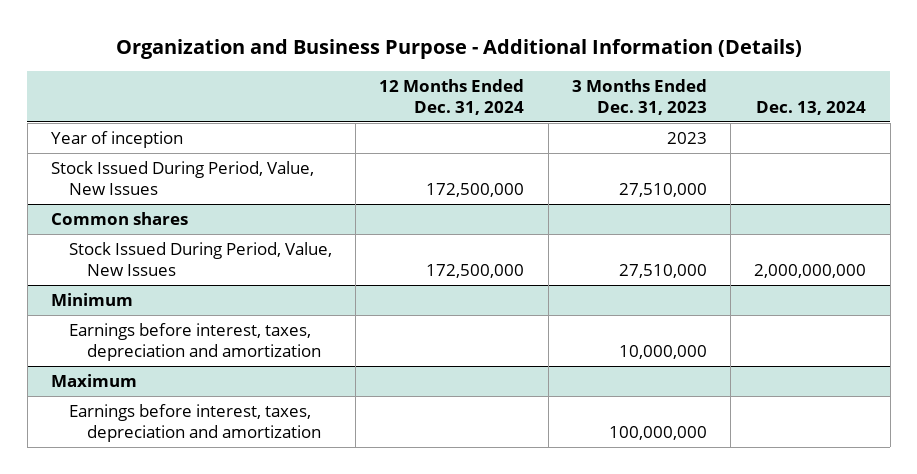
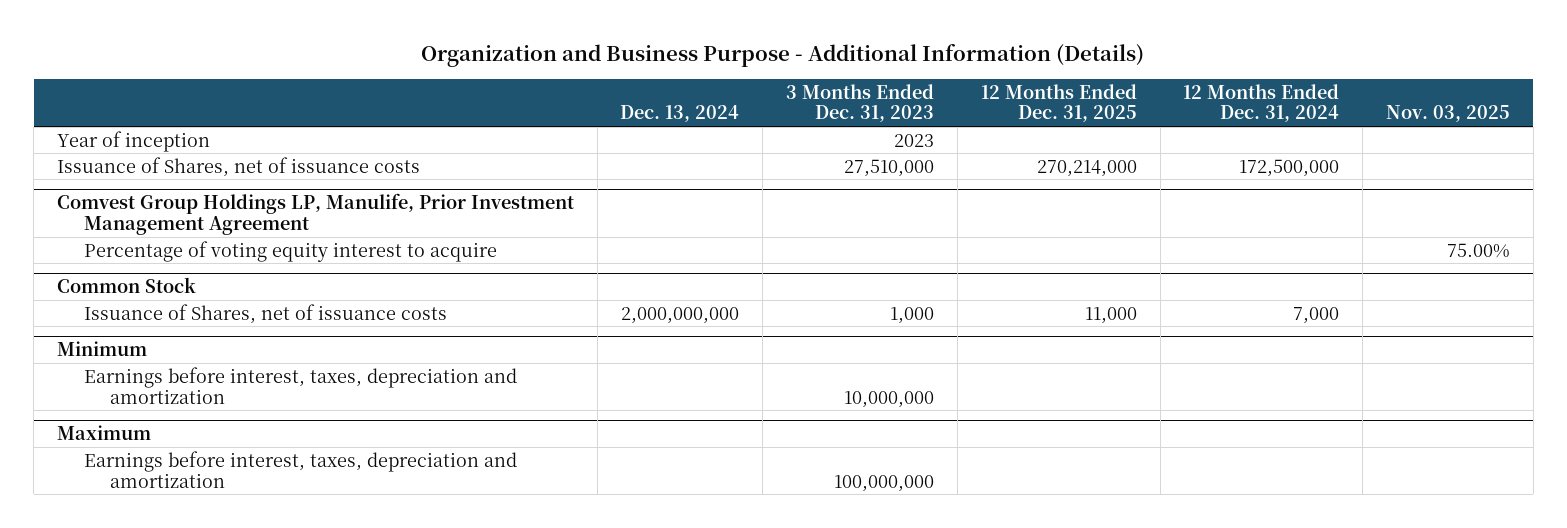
none -> [980,83,1137,123] 12 Months Ended Dec. 31, 2025
none -> [1386,105,1511,123] Nov. 03, 2025
[68,242,332,276] Stock Issued During Period, Value, New Issues -> none
[50,161,314,195] Stock Issued During Period, Value, New Issues -> [56,156,420,177] Issuance of Shares, net of issuance costs
none -> [56,193,574,235] Comvest Group Holdings LP, Manulife, Prior Investment Management Agreement
none -> [83,240,497,262] Percentage of voting equity interest to acquire
[50,212,188,226] Common shares -> [56,277,196,294] Common Stock
none -> [83,303,447,324] Issuance of Shares, net of issuance costs

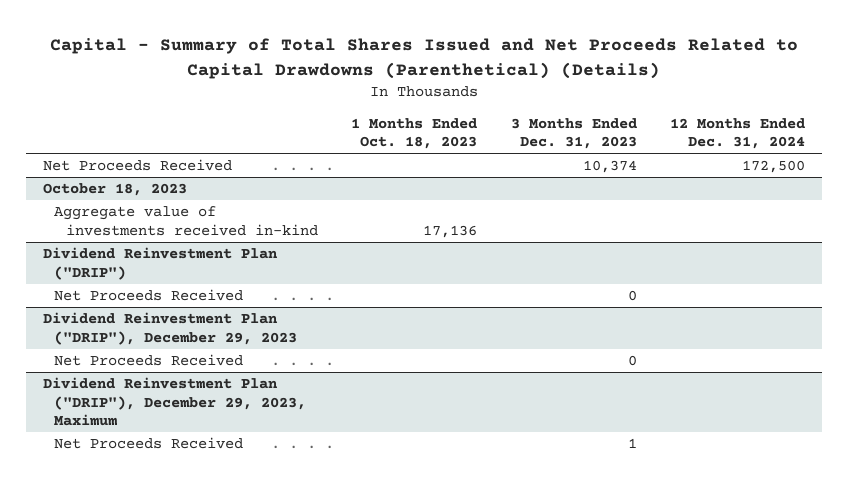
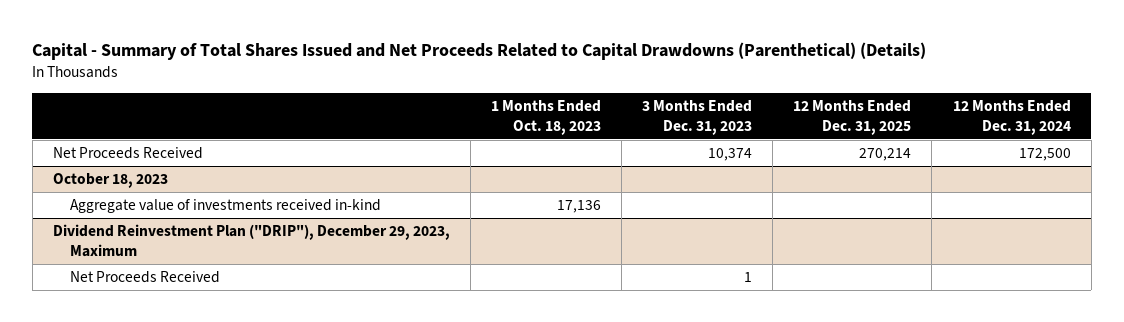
none -> [793,100,912,135] 12 Months Ended Dec. 31, 2025
[42,247,278,280] Dividend Reinvestment Plan ("DRIP") -> none
[54,289,244,302] Net Proceeds Received -> none
[42,312,298,345] Dividend Reinvestment Plan ("DRIP"), December 29, 2023 -> none
[54,354,244,367] Net Proceeds Received -> none

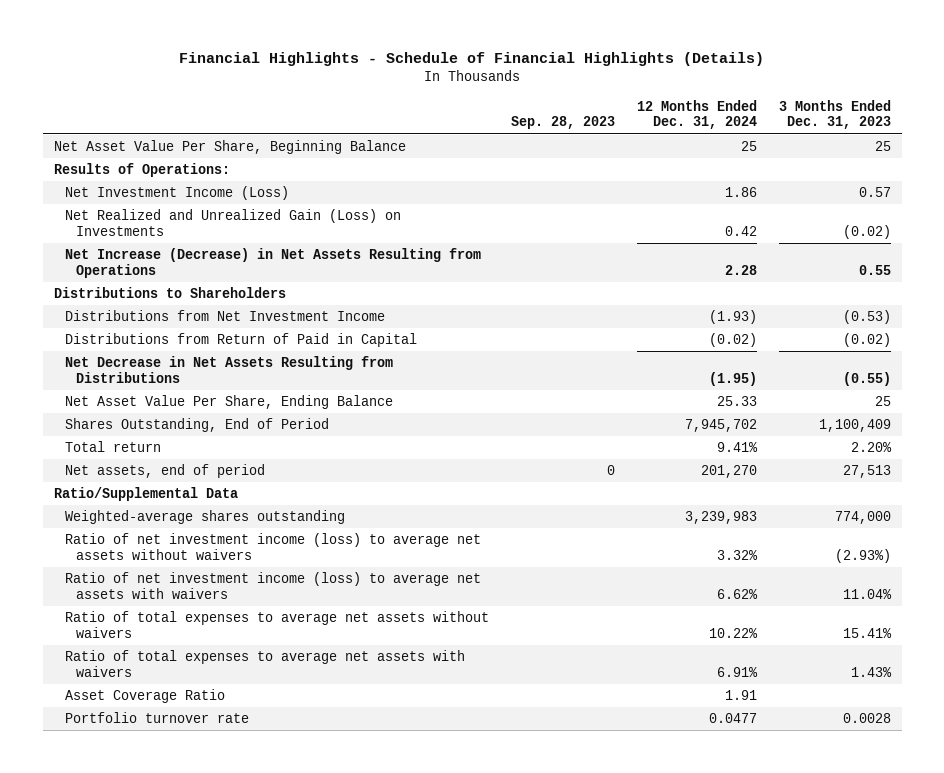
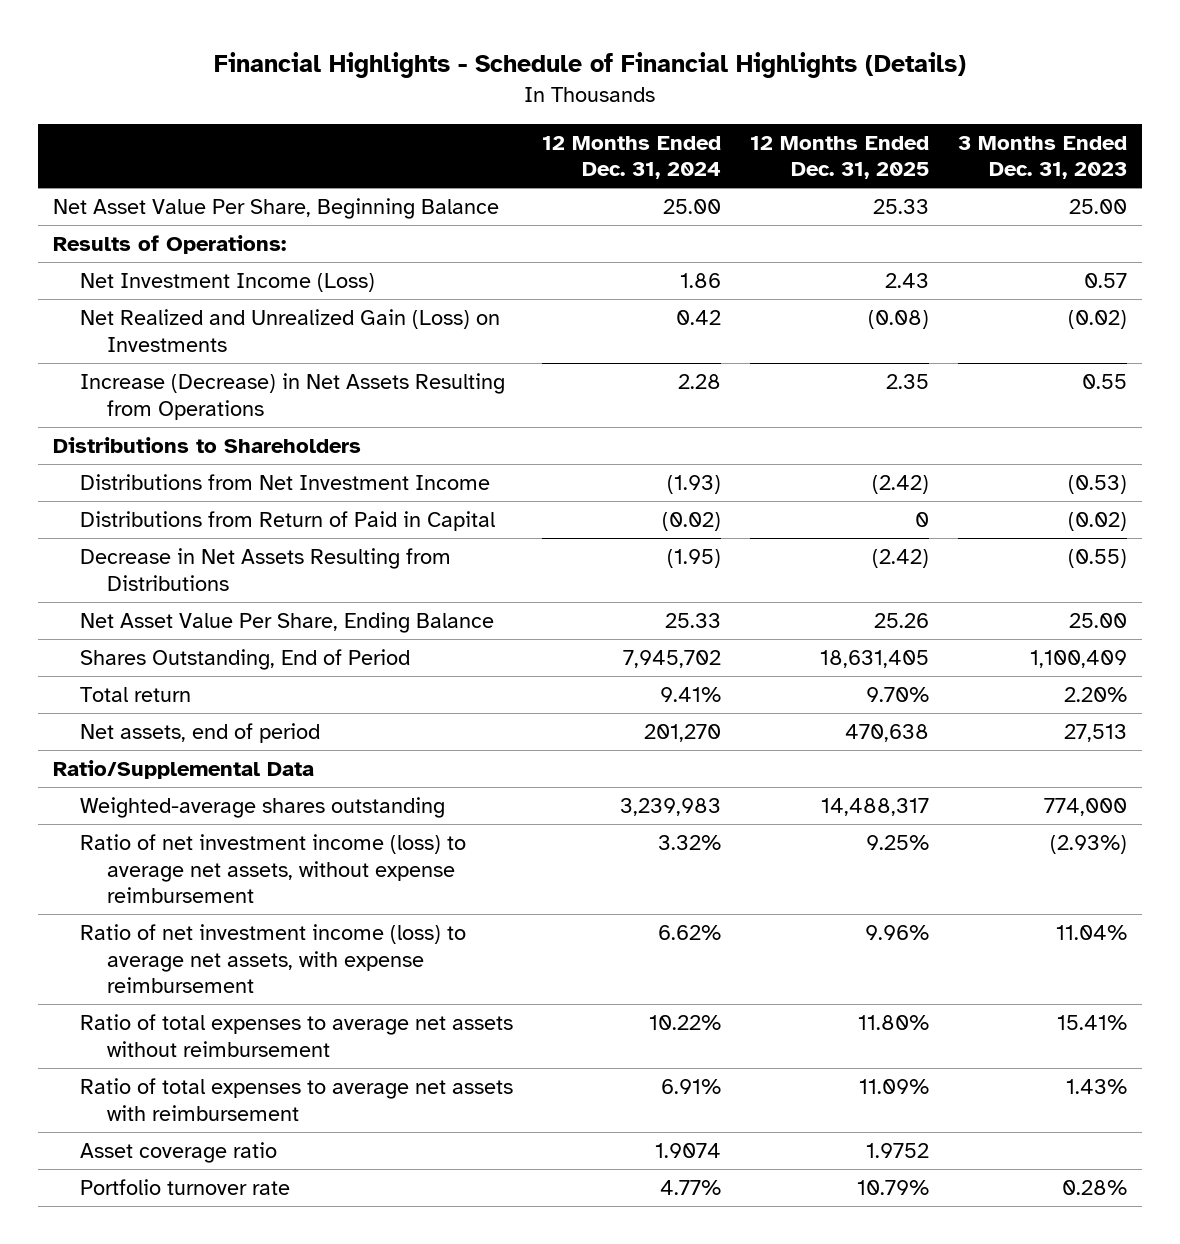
[510,116,615,130] Sep. 28, 2023 -> none
none -> [750,135,930,180] 12 Months Ended Dec. 31, 2025
[740,141,757,152] 25 -> [663,198,722,214] 25.00
[874,141,891,152] 25 -> [1069,198,1128,214] 25.00
[65,248,482,278] Net Increase (Decrease) in Net Assets Resulting from Operations -> [79,372,505,420] Increase (Decrease) in Net Assets Resulting from Operations
[65,356,394,383] Net Decrease in Net Assets Resulting from Distributions -> [79,547,451,591] Decrease in Net Assets Resulting from Distributions
[874,396,891,407] 25 -> [1069,612,1128,628] 25.00
[65,533,482,560] Ratio of net investment income (loss) to average net assets without waivers -> [79,833,466,904] Ratio of net investment income (loss) to average net assets, without expense reimbursement
[65,572,482,599] Ratio of net investment income (loss) to average net assets with waivers -> [79,923,466,994] Ratio of net investment income (loss) to average net assets, with expense reimbursement
[65,611,490,638] Ratio of total expenses to average net assets without waivers -> [79,1013,513,1057] Ratio of total expenses to average net assets without reimbursement
[65,650,466,677] Ratio of total expenses to average net assets with waivers -> [79,1077,513,1121] Ratio of total expenses to average net assets with reimbursement
[65,689,226,704] Asset Coverage Ratio -> [79,1141,277,1163] Asset coverage ratio
[724,690,757,701] 1.91 -> [655,1142,722,1158] 1.9074
[708,713,757,724] 0.0477 -> [660,1179,722,1195] 4.77%
[842,713,891,724] 0.0028 -> [1062,1179,1128,1195] 0.28%

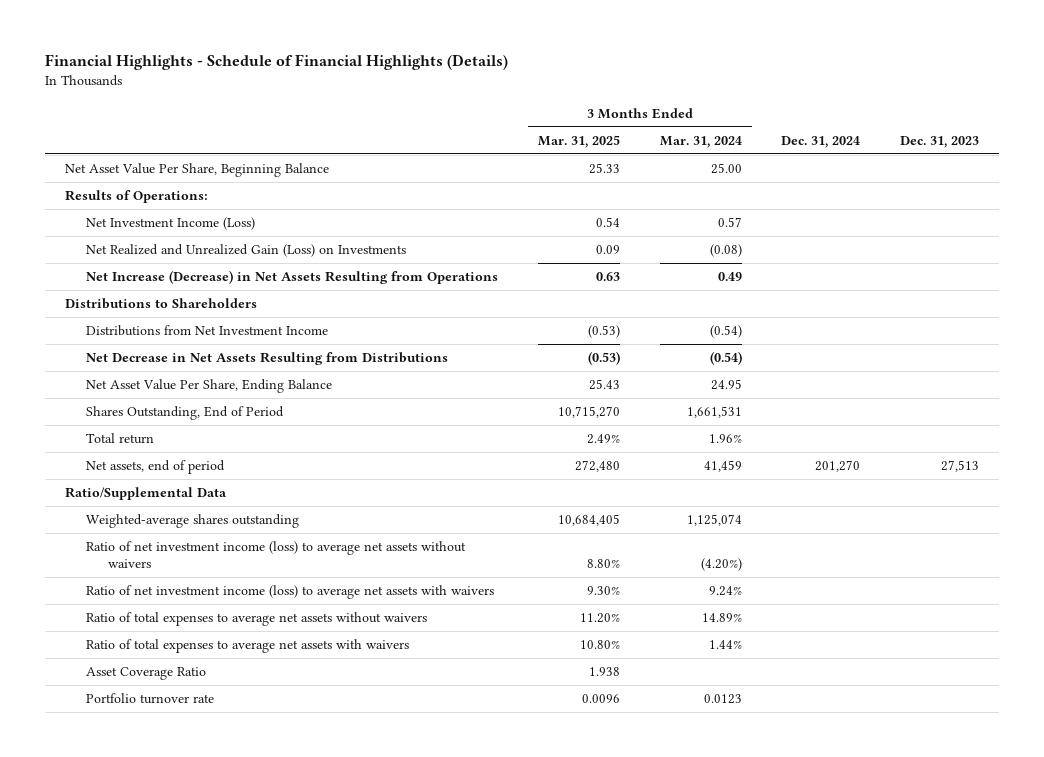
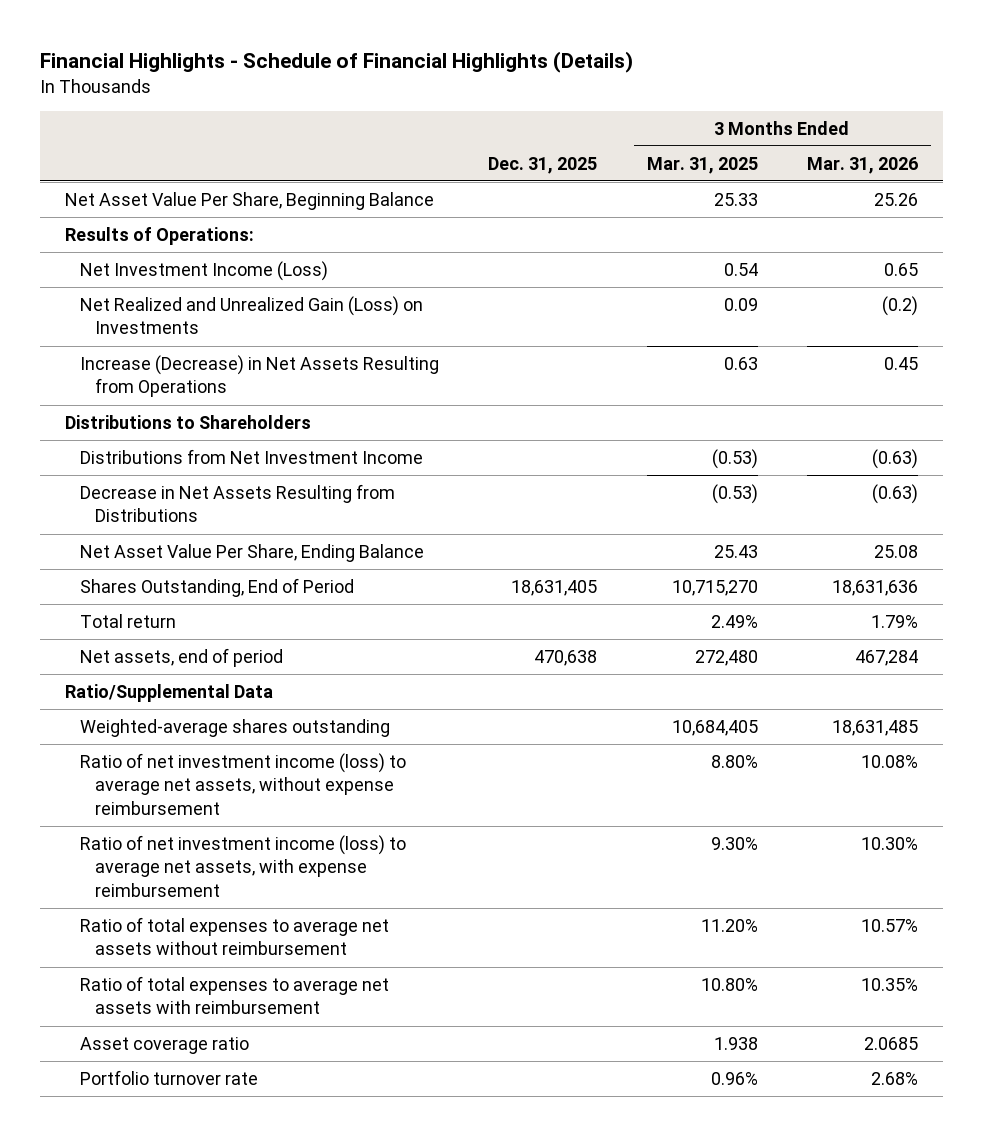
[659,135,742,148] Mar. 31, 2024 -> none
[781,135,861,148] Dec. 31, 2024 -> none
[900,135,980,148] Dec. 31, 2023 -> none
none -> [488,156,598,174] Dec. 31, 2025
none -> [807,156,919,174] Mar. 31, 2026
[86,270,499,285] Net Increase (Decrease) in Net Assets Resulting from Operations -> [79,354,439,398] Increase (Decrease) in Net Assets Resulting from Operations
[86,352,449,366] Net Decrease in Net Assets Resulting from Distributions -> [79,483,395,523] Decrease in Net Assets Resulting from Distributions
[86,541,467,568] Ratio of net investment income (loss) to average net assets without waivers -> [79,752,406,815] Ratio of net investment income (loss) to average net assets, without expense reimbursement
[86,585,495,600] Ratio of net investment income (loss) to average net assets with waivers -> [79,834,406,897] Ratio of net investment income (loss) to average net assets, with expense reimbursement
[86,612,428,627] Ratio of total expenses to average net assets without waivers -> [79,916,389,956] Ratio of total expenses to average net assets without reimbursement
[86,639,410,654] Ratio of total expenses to average net assets with waivers -> [79,975,389,1015] Ratio of total expenses to average net assets with reimbursement
[86,667,207,681] Asset Coverage Ratio -> [79,1036,249,1054] Asset coverage ratio
[581,694,620,704] 0.0096 -> [710,1071,758,1085] 0.96%

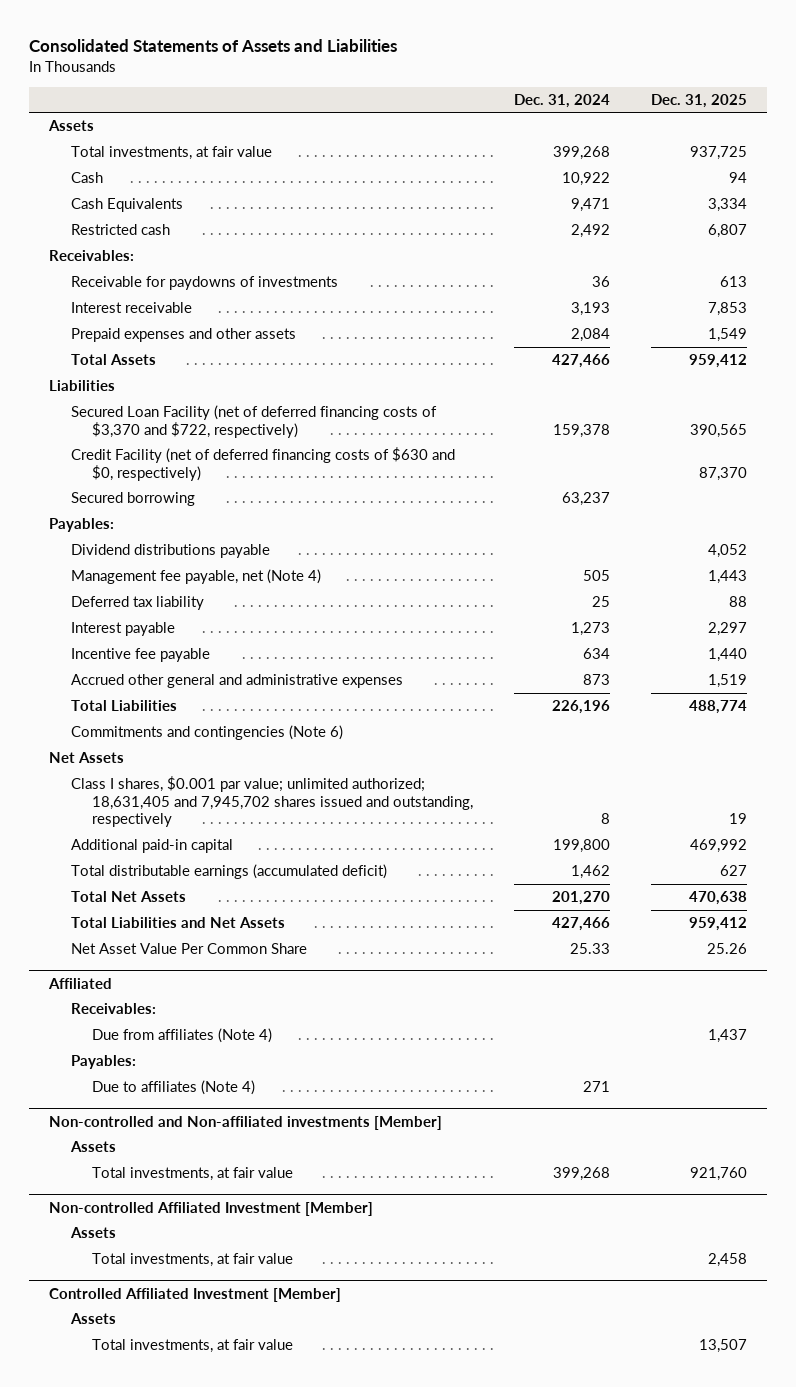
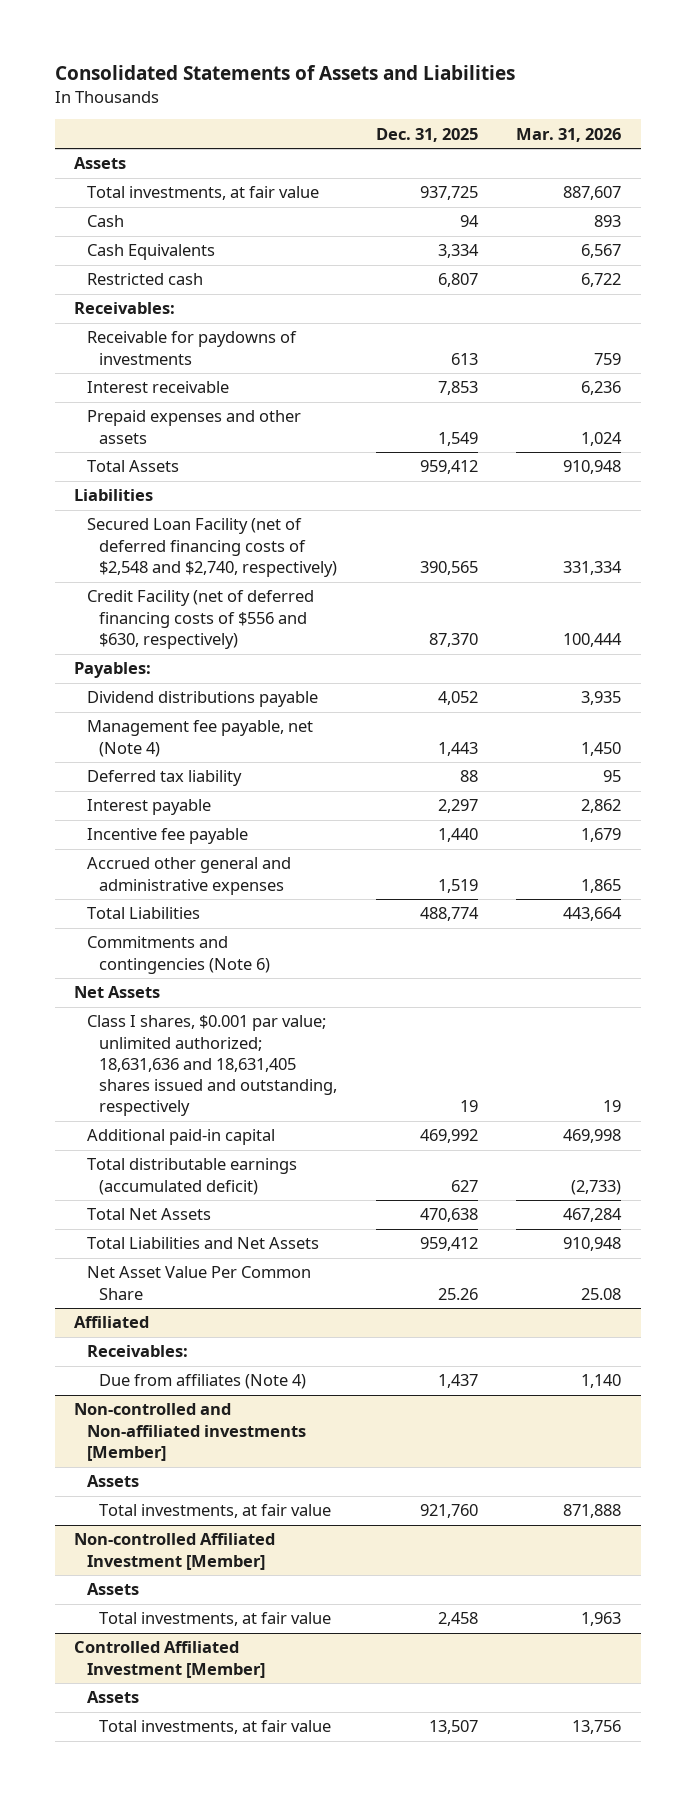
[514,93,611,108] Dec. 31, 2024 -> none
none -> [516,127,622,142] Mar. 31, 2026
[70,492,195,507] Secured borrowing -> none
[70,405,437,438] Secured Loan Facility (net of deferred financing costs of $3,370 and $722, respectively) -> [86,518,337,577] Secured Loan Facility (net of deferred financing costs of $2,548 and $2,740, respectively)
[70,447,455,481] Credit Facility (net of deferred financing costs of $630 and $0, respectively) -> [86,590,314,649] Credit Facility (net of deferred financing costs of $556 and $630, respectively)
[70,776,474,828] Class I shares, $0.001 par value; unlimited authorized; 18,631,405 and 7,945,702 shares issued and outstanding, respectively -> [86,1015,337,1117] Class I shares, $0.001 par value; unlimited authorized; 18,631,636 and 18,631,405 shares issued and outstanding, respectively
[70,1055,136,1070] Payables: -> none
[92,1080,256,1096] Due to affiliates (Note 4) -> none

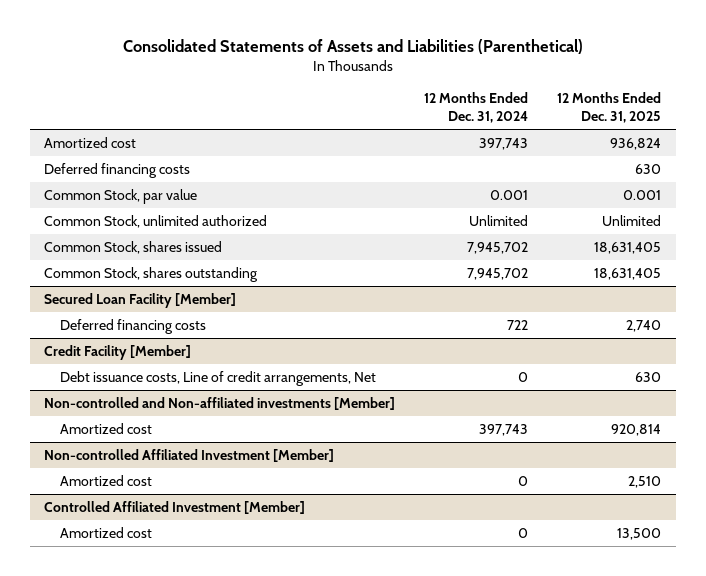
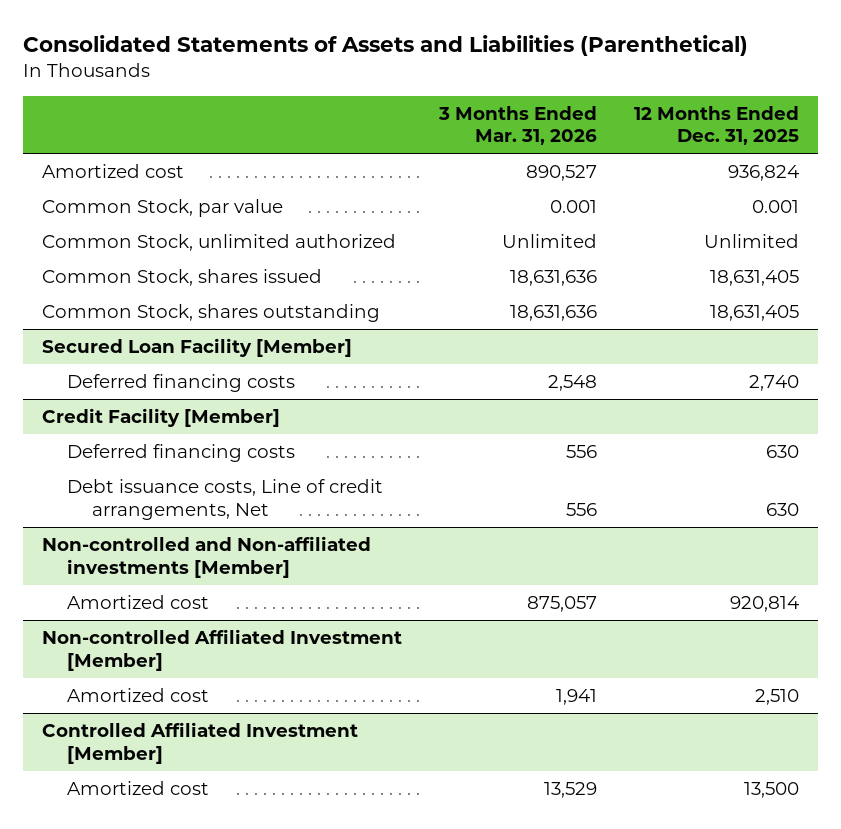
[424,91,529,123] 12 Months Ended Dec. 31, 2024 -> none
none -> [437,105,597,146] 3 Months Ended Mar. 31, 2026
[44,163,191,179] Deferred financing costs -> none
none -> [66,444,295,463] Deferred financing costs

